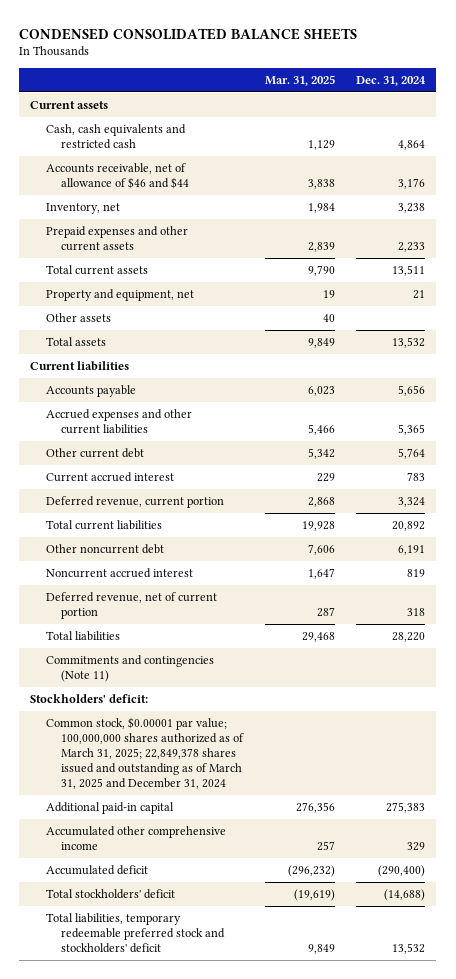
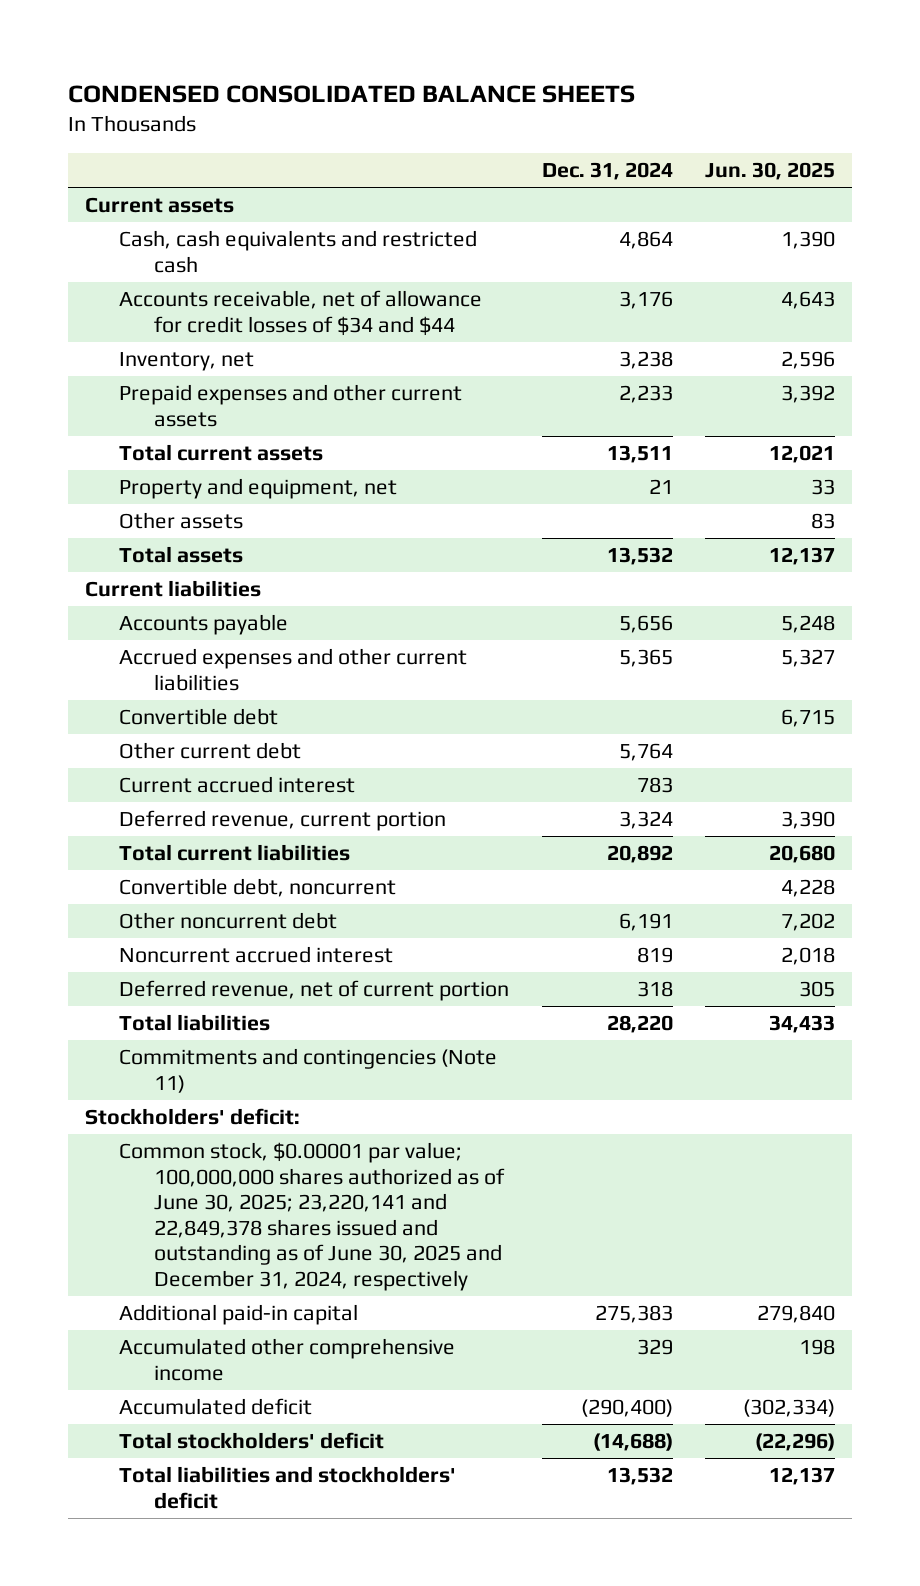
[264,74,335,86] Mar. 31, 2025 -> none
none -> [705,162,836,181] Jun. 30, 2025
[45,162,189,190] Accounts receivable, net of allowance of $46 and $44 -> [119,290,483,336] Accounts receivable, net of allowance for credit losses of $34 and $44
none -> [119,708,279,726] Convertible debt
none -> [119,878,397,898] Convertible debt, noncurrent
[45,716,244,790] Common stock, $0.00001 par value; 100,000,000 shares authorized as of March 31, 2025; 22,849,378 shares issued and outstanding as of March 31, 2025 and December 31, 2024 -> [119,1142,505,1291] Common stock, $0.00001 par value; 100,000,000 shares authorized as of June 30, 2025; 23,220,141 and 22,849,378 shares issued and outstanding as of June 30, 2025 and December 31, 2024, respectively
[45,912,225,954] Total liabilities, temporary redeemable preferred stock and stockholders' deficit -> [119,1466,457,1509] Total liabilities and stockholders' deficit

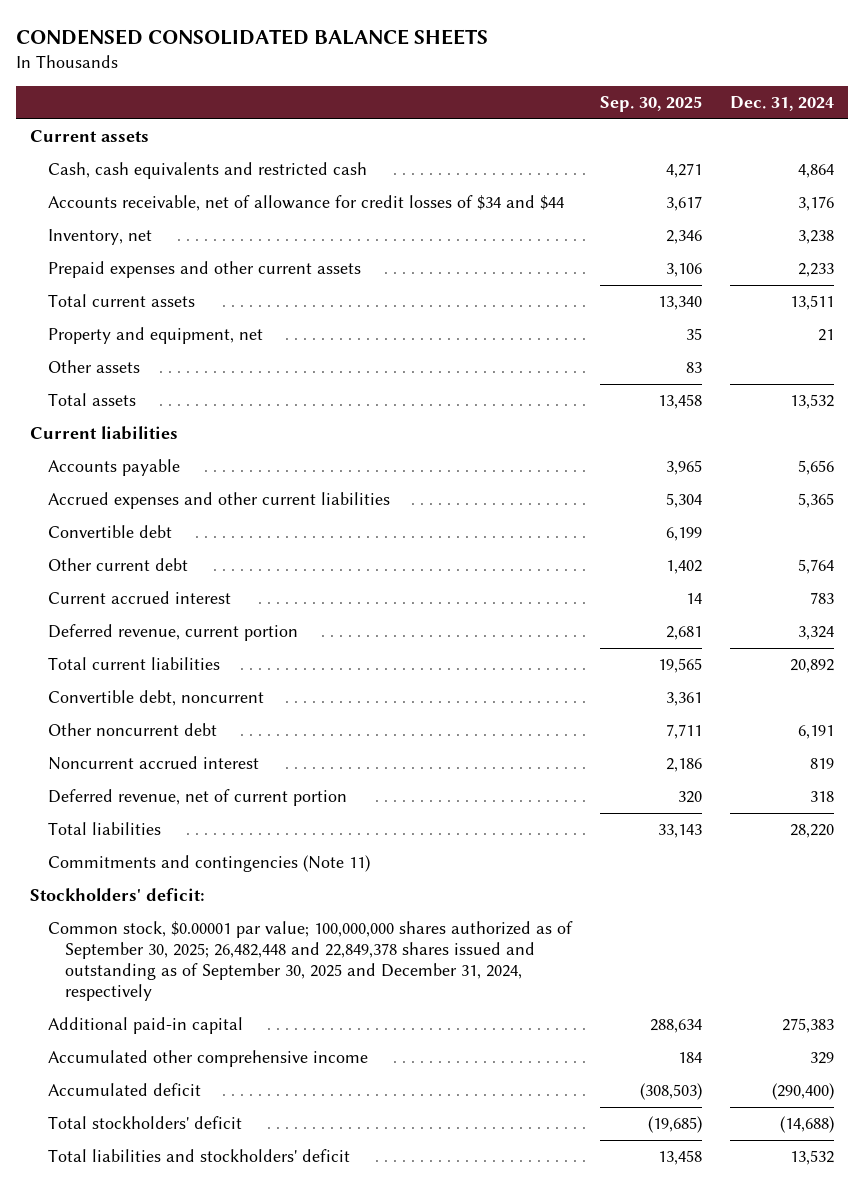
[705,162,836,181] Jun. 30, 2025 -> none
none -> [600,96,703,113] Sep. 30, 2025
[119,1142,505,1291] Common stock, $0.00001 par value; 100,000,000 shares authorized as of June 30, 2025; 23,220,141 and 22,849,378 shares issued and outstanding as of June 30, 2025 and December 31, 2024, respectively -> [47,921,573,1002] Common stock, $0.00001 par value; 100,000,000 shares authorized as of September 30, 2025; 26,482,448 and 22,849,378 shares issued and outstanding as of September 30, 2025 and December 31, 2024, respectively

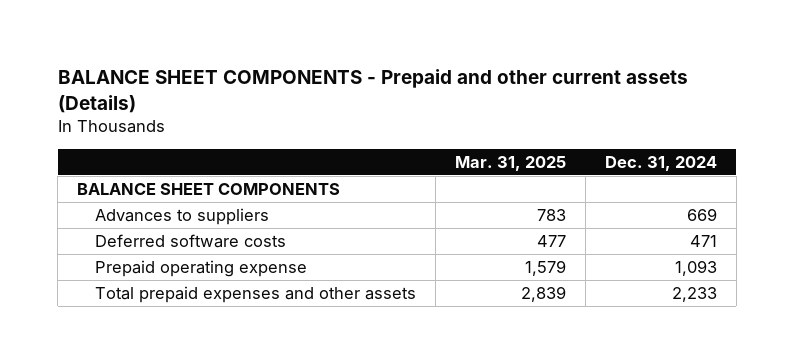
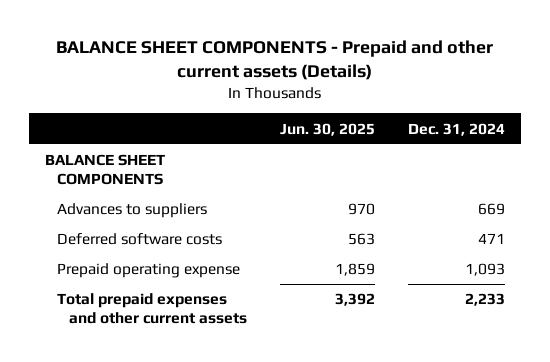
[454,156,566,172] Mar. 31, 2025 -> none
none -> [279,122,375,136] Jun. 30, 2025
[94,286,416,304] Total prepaid expenses and other assets -> [56,293,247,325] Total prepaid expenses and other current assets

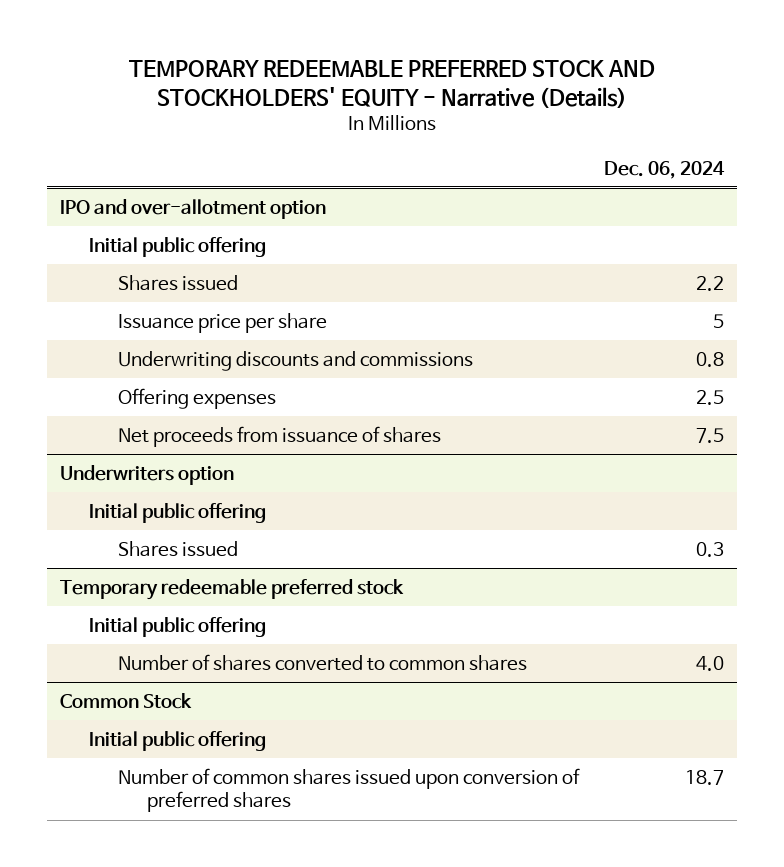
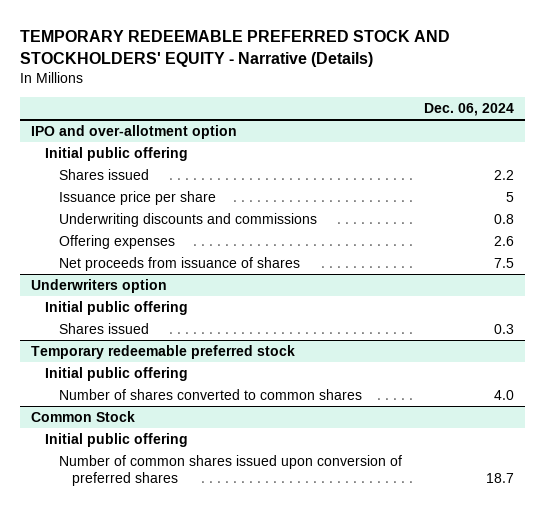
[696,389,725,405] 2.5 -> [494,236,515,247] 2.6

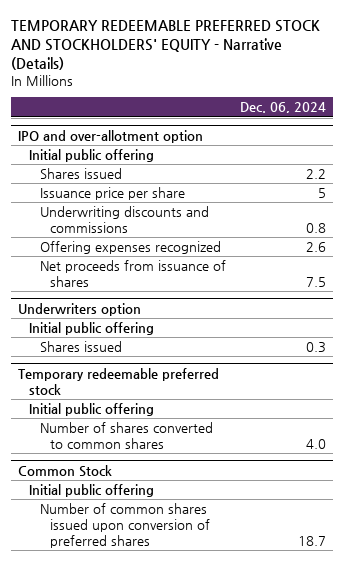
[58,235,175,250] Offering expenses -> [39,240,221,254] Offering expenses recognized

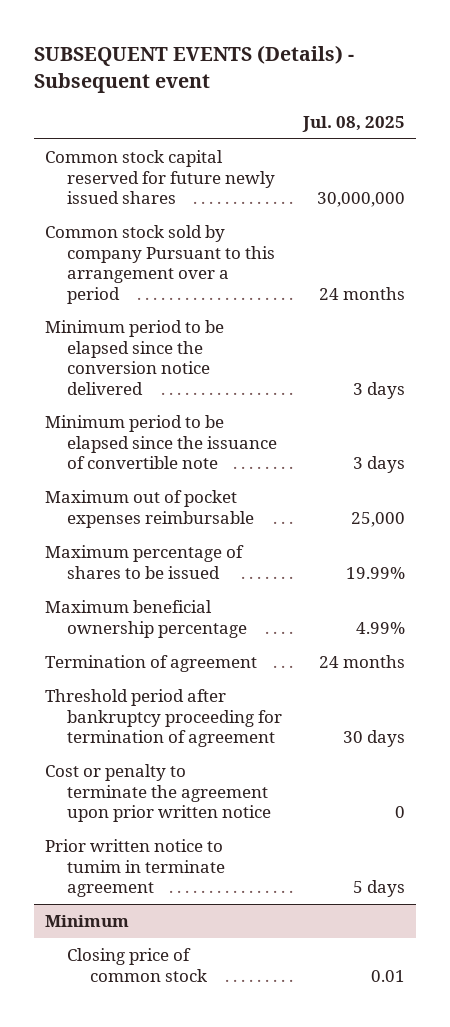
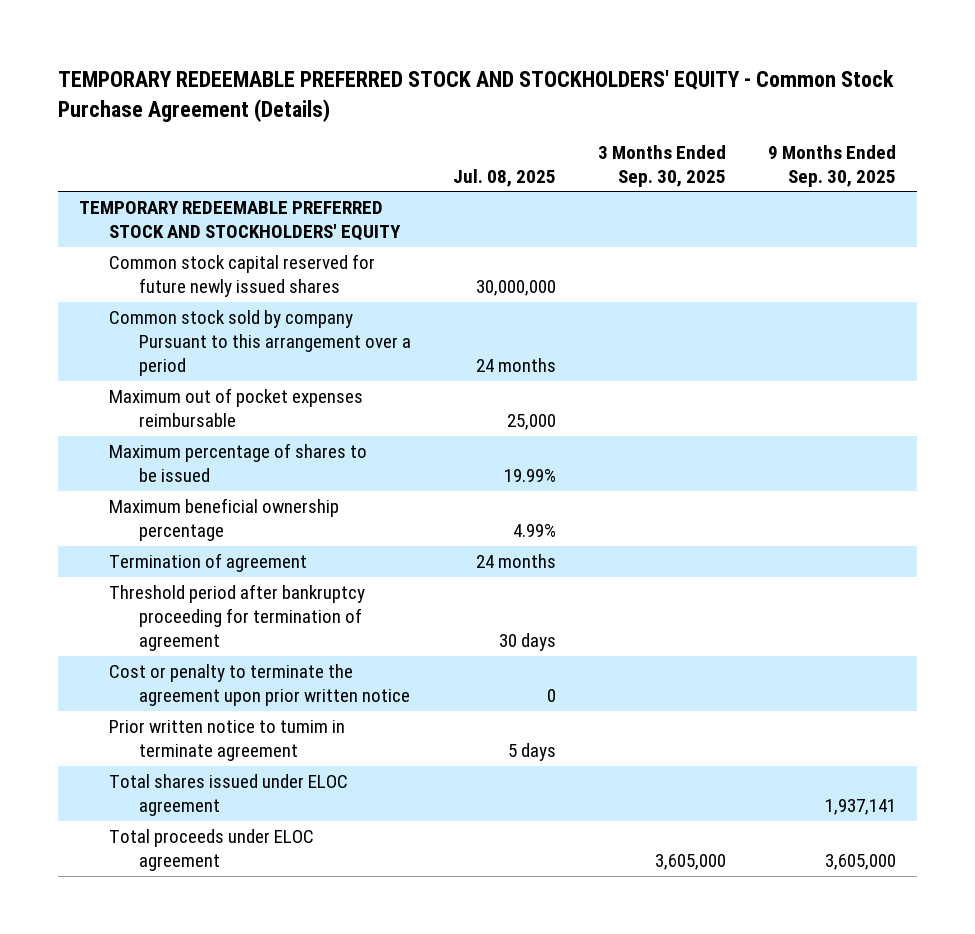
[34,44,355,93] SUBSEQUENT EVENTS (Details) - Subsequent event -> [57,70,894,123] TEMPORARY REDEEMABLE PREFERRED STOCK AND STOCKHOLDERS' EQUITY - Common Stock Purchase Agreement (Details)
none -> [598,144,727,187] 3 Months Ended Sep. 30, 2025
none -> [768,144,897,187] 9 Months Ended Sep. 30, 2025
none -> [78,201,402,242] TEMPORARY REDEEMABLE PREFERRED STOCK AND STOCKHOLDERS' EQUITY
[44,320,224,395] Minimum period to be elapsed since the conversion notice delivered -> none
[44,415,278,470] Minimum period to be elapsed since the issuance of convertible note -> none
[44,915,129,928] Minimum -> none
[67,948,207,982] Closing price of common stock -> none
none -> [109,774,349,817] Total shares issued under ELOC agreement
none -> [109,829,315,872] Total proceeds under ELOC agreement

